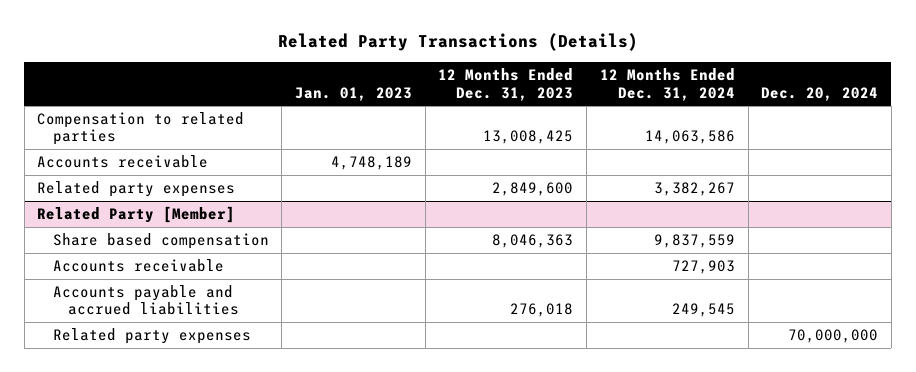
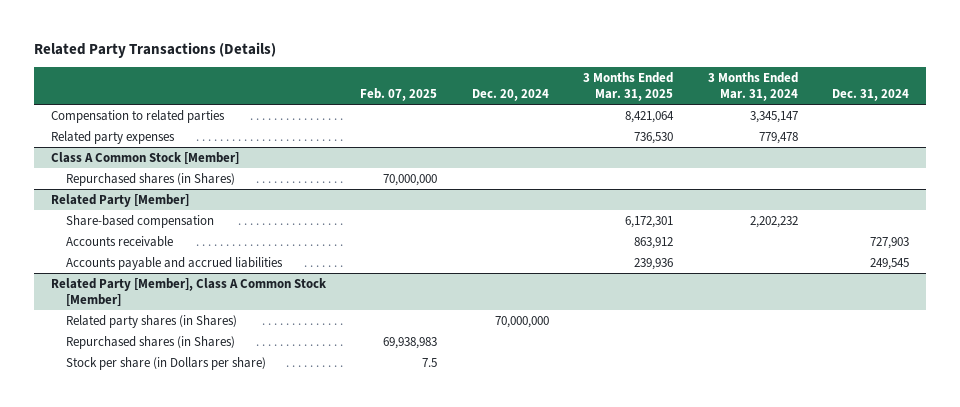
[295,86,413,101] Jan. 01, 2023 -> none
[438,68,574,101] 12 Months Ended Dec. 31, 2023 -> none
[599,68,735,101] 12 Months Ended Dec. 31, 2024 -> none
none -> [360,87,438,101] Feb. 07, 2025
none -> [583,72,674,101] 3 Months Ended Mar. 31, 2025
none -> [707,72,798,101] 3 Months Ended Mar. 31, 2024
none -> [832,88,910,101] Dec. 31, 2024
[37,155,209,169] Accounts receivable -> none
none -> [50,151,239,164] Class A Common Stock [Member]
none -> [65,172,235,186] Repurchased shares (in Shares)
[52,233,269,250] Share based compensation -> [65,214,214,228] Share-based compensation
[52,328,251,345] Related party expenses -> none
none -> [50,277,327,306] Related Party [Member], Class A Common Stock [Member]
none -> [65,314,237,328] Related party shares (in Shares)
none -> [65,335,235,349] Repurchased shares (in Shares)
none -> [65,356,266,370] Stock per share (in Dollars per share)

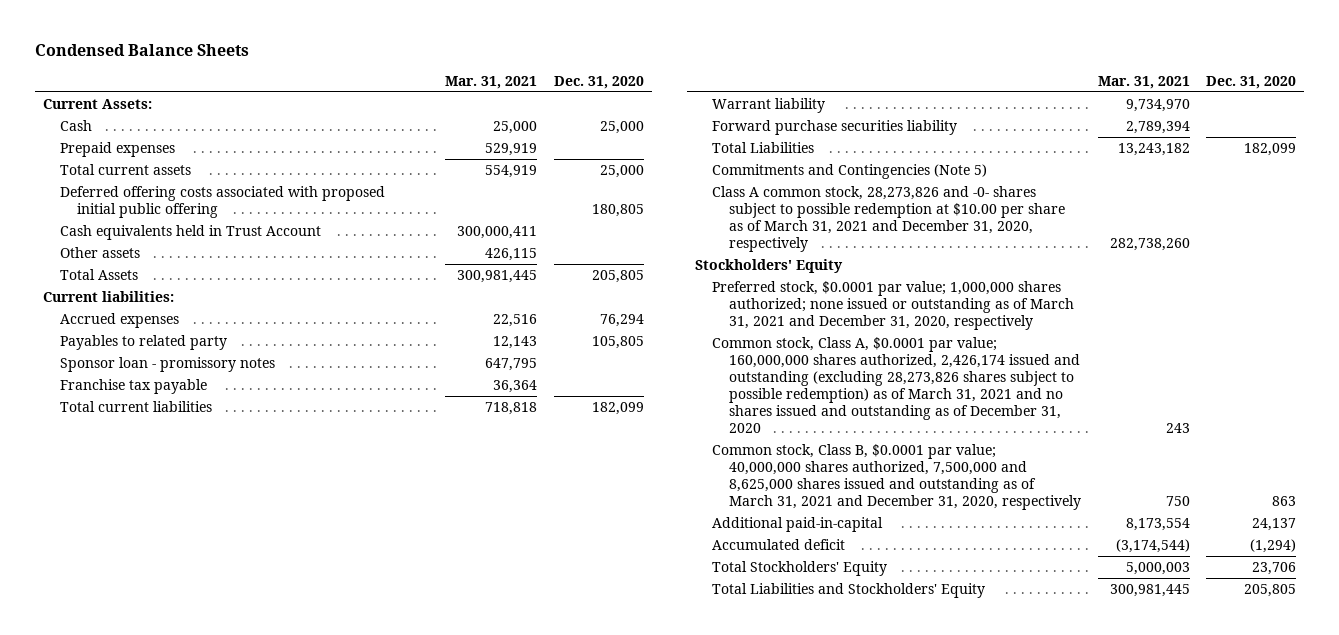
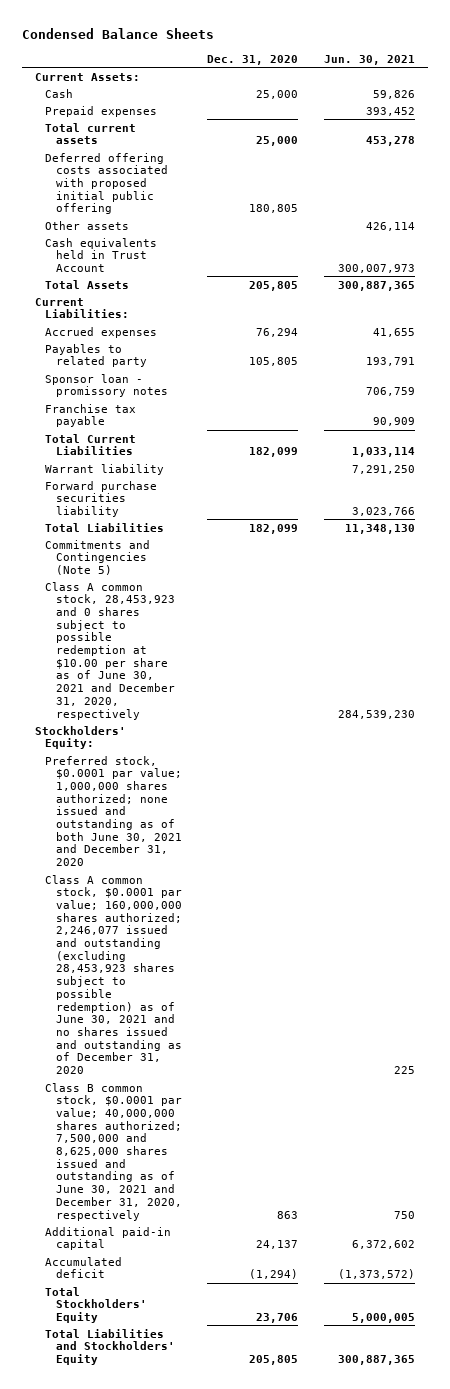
[445,75,538,89] Mar. 31, 2021 -> none
none -> [323,54,415,65] Jun. 30, 2021
[59,224,321,240] Cash equivalents held in Trust Account -> [45,237,158,272] Cash equivalents held in Trust Account
[42,290,174,302] Current liabilities: -> [35,297,130,319] Current Liabilities:
[59,400,212,412] Total current liabilities -> [45,433,137,456] Total Current Liabilities
[712,185,1065,252] Class A common stock, 28,273,826 and -0- shares subject to possible redemption at $10.00 per share as of March 31, 2021 and December 31, 2020, respectively -> [45,581,175,720] Class A common stock, 28,453,923 and 0 shares subject to possible redemption at $10.00 per share as of June 30, 2021 and December 31, 2020, respectively
[695,258,844,273] Stockholders' Equity -> [35,725,127,750] Stockholders' Equity:
[712,280,1074,330] Preferred stock, $0.0001 par value; 1,000,000 shares authorized; none issued or outstanding as of March 31, 2021 and December 31, 2020, respectively -> [45,755,182,867] Preferred stock, $0.0001 par value; 1,000,000 shares authorized; none issued and outstanding as of both June 30, 2021 and December 31, 2020
[712,336,1080,433] Common stock, Class A, $0.0001 par value; 160,000,000 shares authorized, 2,426,174 issued and outstanding (excluding 28,273,826 shares subject to possible redemption) as of March 31, 2021 and no shares issued and outstanding as of December 31, 2020 -> [45,874,182,1075] Class A common stock, $0.0001 par value; 160,000,000 shares authorized; 2,246,077 issued and outstanding (excluding 28,453,923 shares subject to possible redemption) as of June 30, 2021 and no shares issued and outstanding as of December 31, 2020
[712,443,1081,510] Common stock, Class B, $0.0001 par value; 40,000,000 shares authorized, 7,500,000 and 8,625,000 shares issued and outstanding as of March 31, 2021 and December 31, 2020, respectively -> [45,1082,182,1221] Class B common stock, $0.0001 par value; 40,000,000 shares authorized; 7,500,000 and 8,625,000 shares issued and outstanding as of June 30, 2021 and December 31, 2020, respectively
[712,516,884,532] Additional paid-in-capital -> [45,1226,172,1251] Additional paid-in capital

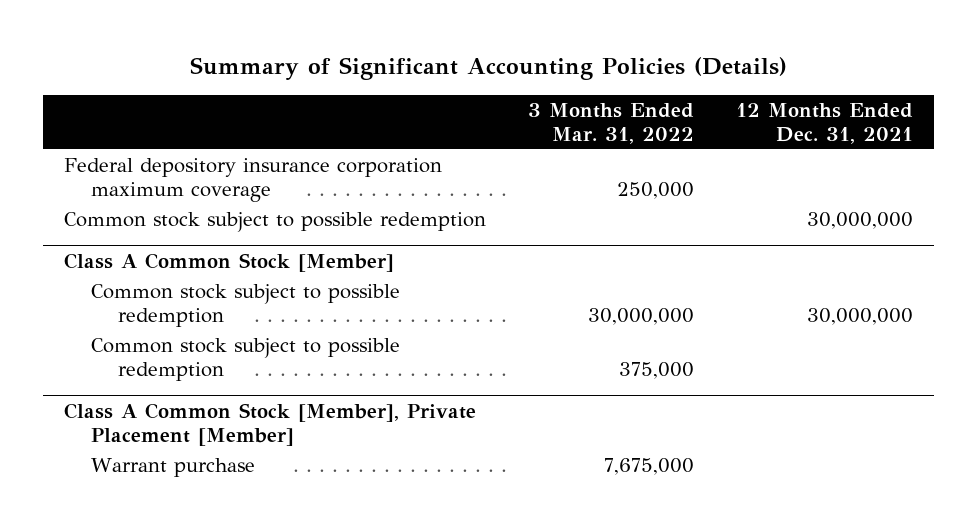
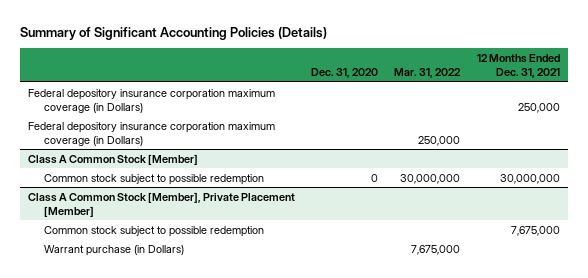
[527,102,694,144] 3 Months Ended Mar. 31, 2022 -> none
none -> [311,68,379,79] Dec. 31, 2020
none -> [394,68,462,79] Mar. 31, 2022
[63,212,486,233] Common stock subject to possible redemption -> none
none -> [27,88,275,113] Federal depository insurance corporation maximum coverage (in Dollars)
[63,158,442,202] Federal depository insurance corporation maximum coverage -> [27,121,275,146] Federal depository insurance corporation maximum coverage (in Dollars)
[90,338,400,381] Common stock subject to possible redemption -> none
none -> [43,225,264,237] Common stock subject to possible redemption
[90,458,255,478] Warrant purchase -> [43,244,184,256] Warrant purchase (in Dollars)

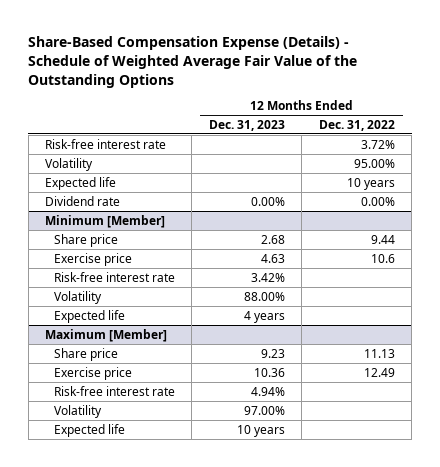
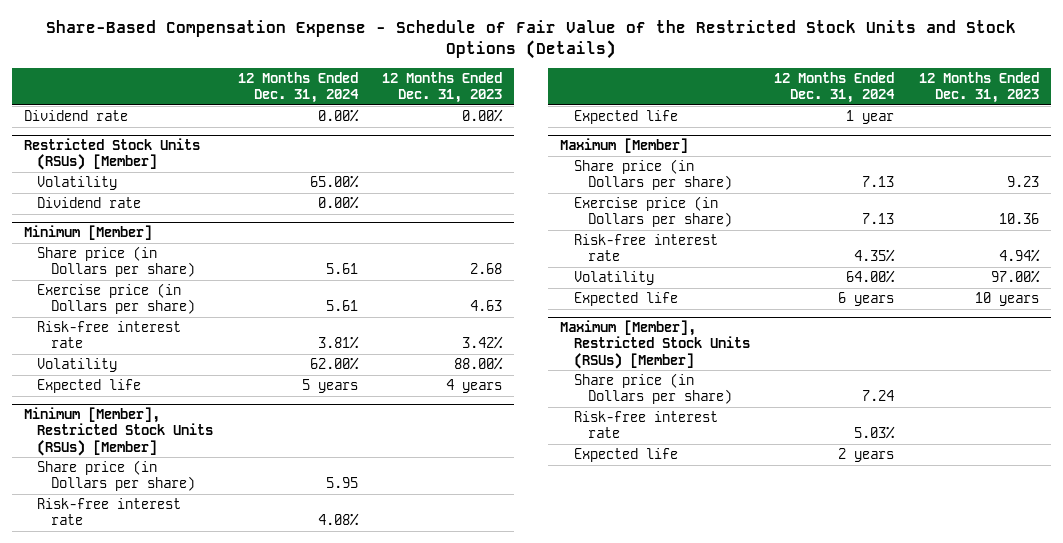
[28,35,358,88] Share-Based Compensation Expense (Details) - Schedule of Weighted Average Fair Value of the Outstanding Options -> [46,19,1017,59] Share-Based Compensation Expense - Schedule of Fair Value of the Restricted Stock Units and Stock Options (Details)
[318,119,395,131] Dec. 31, 2022 -> none
none -> [237,71,359,104] 12 Months Ended Dec. 31, 2024
[45,138,167,149] Risk-free interest rate -> none
[45,157,94,171] Volatility -> none
[45,176,117,190] Expected life -> none
none -> [23,138,200,171] Restricted Stock Units (RSUs) [Member]
none -> [37,176,118,191] Volatility
none -> [37,197,142,209] Dividend rate
[53,233,118,247] Share price -> [37,246,196,278] Share price (in Dollars per share)
[53,252,132,266] Exercise price -> [37,283,196,315] Exercise price (in Dollars per share)
none -> [23,407,214,456] Minimum [Member], Restricted Stock Units (RSUs) [Member]
none -> [37,460,196,492] Share price (in Dollars per share)
none -> [37,498,182,526] Risk-free interest rate
none -> [574,110,679,125] Expected life
[53,347,118,361] Share price -> [574,159,732,191] Share price (in Dollars per share)
[53,366,132,380] Exercise price -> [574,196,732,228] Exercise price (in Dollars per share)
none -> [560,320,751,369] Maximum [Member], Restricted Stock Units (RSUs) [Member]
none -> [574,373,732,405] Share price (in Dollars per share)
none -> [574,411,719,439] Risk-free interest rate
none -> [574,448,679,463] Expected life

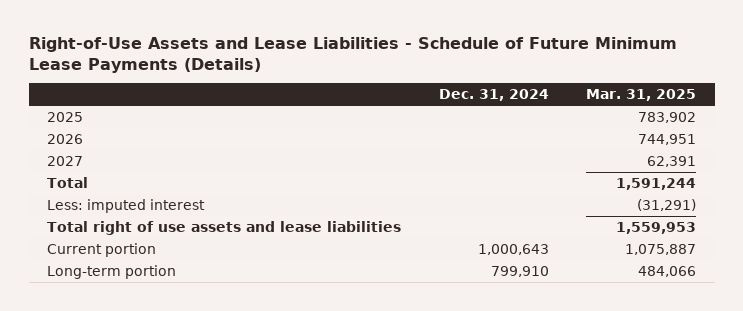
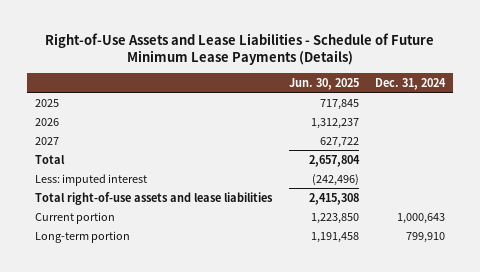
[585,89,696,102] Mar. 31, 2025 -> none
none -> [288,77,359,90] Jun. 30, 2025
[47,220,402,235] Total right of use assets and lease liabilities -> [35,191,274,205] Total right-of-use assets and lease liabilities

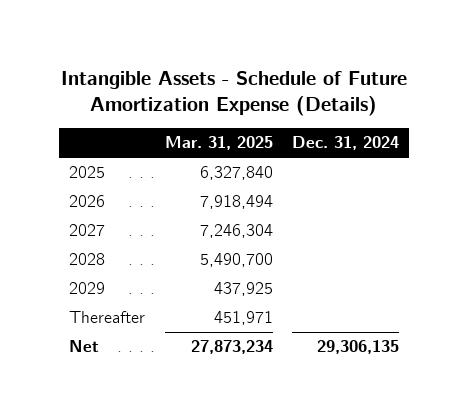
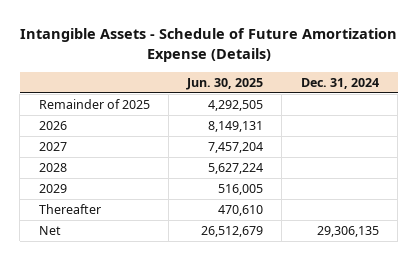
[164,136,273,151] Mar. 31, 2025 -> none
none -> [186,77,264,90] Jun. 30, 2025
[68,166,105,179] 2025 -> [38,99,150,110] Remainder of 2025

